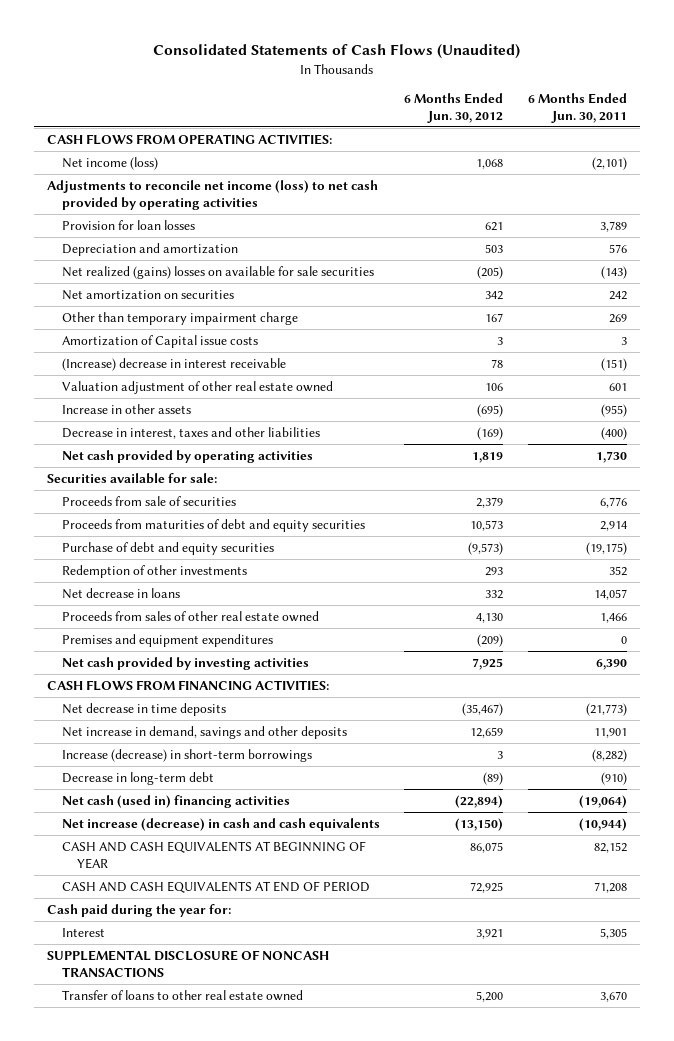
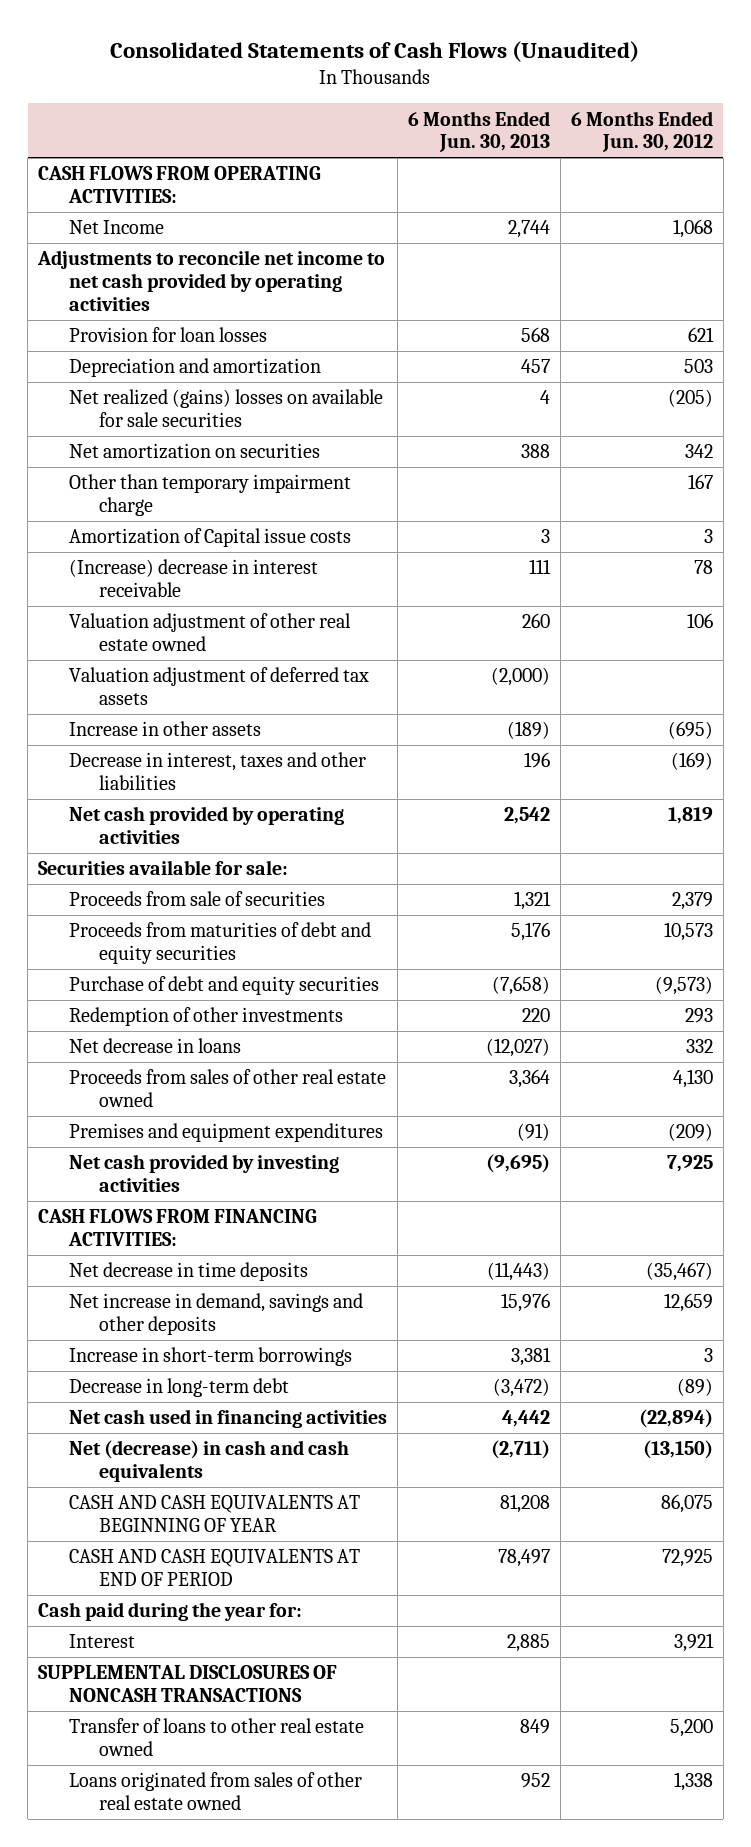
[528,93,628,123] 6 Months Ended Jun. 30, 2011 -> none
none -> [407,110,550,153] 6 Months Ended Jun. 30, 2013
[61,157,158,171] Net income (loss) -> [68,220,164,235] Net Income
[46,180,378,210] Adjustments to reconcile net income (loss) to net cash provided by operating activities -> [37,250,386,311] Adjustments to reconcile net income to net cash provided by operating activities
none -> [68,667,369,705] Valuation adjustment of deferred tax assets
[61,749,312,763] Increase (decrease) in short-term borrowings -> [68,1347,352,1367] Increase in short-term borrowings
[61,795,290,809] Net cash (used in) financing activities -> [68,1409,387,1429] Net cash used in financing activities
[61,818,380,832] Net increase (decrease) in cash and cash equivalents -> [68,1440,349,1482] Net (decrease) in cash and cash equivalents
[46,950,329,977] SUPPLEMENTAL DISCLOSURE OF NONCASH TRANSACTIONS -> [38,1665,338,1702] SUPPLEMENTAL DISCLOSURES OF NONCASH TRANSACTIONS
none -> [68,1772,362,1810] Loans originated from sales of other real estate owned

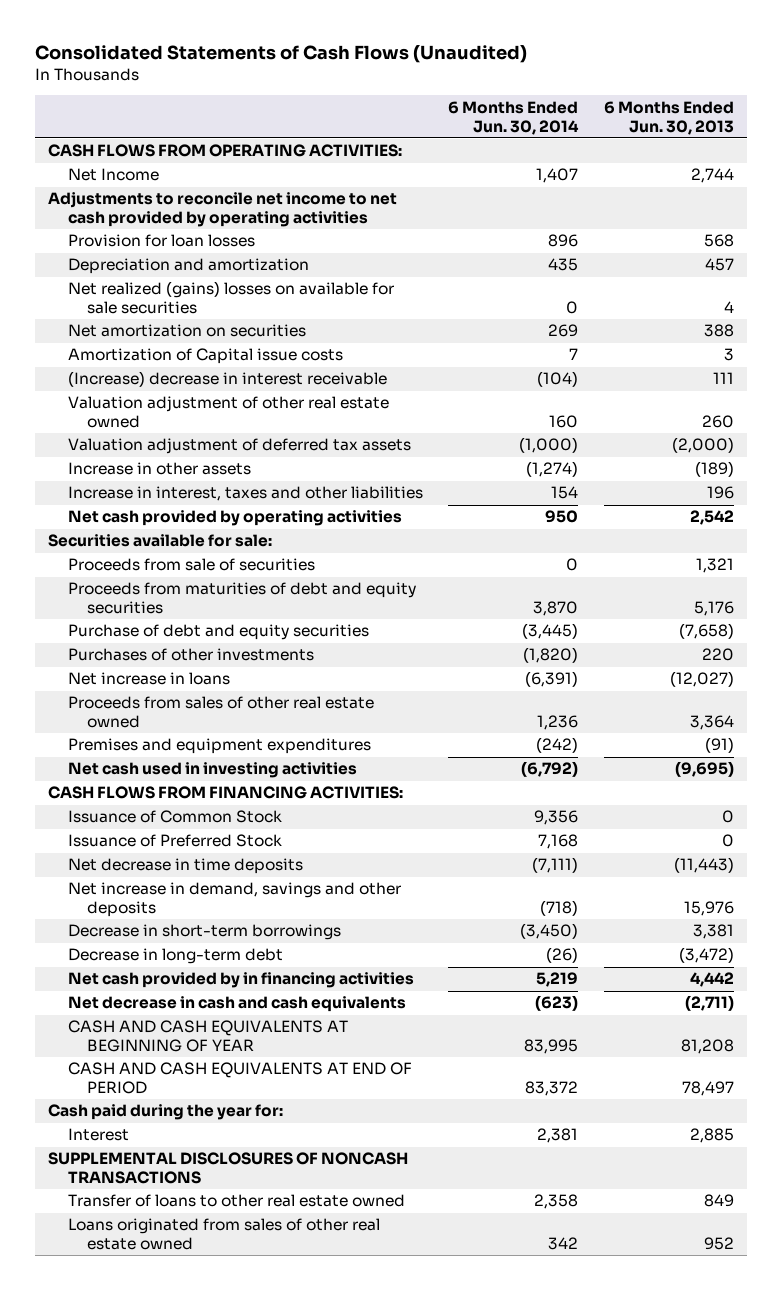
[570,110,713,153] 6 Months Ended Jun. 30, 2012 -> none
none -> [448,100,580,135] 6 Months Ended Jun. 30, 2014
[68,474,351,516] Other than temporary impairment charge -> none
[68,752,366,790] Decrease in interest, taxes and other liabilities -> [67,486,423,502] Increase in interest, taxes and other liabilities
[68,1007,343,1027] Redemption of other investments -> [67,648,314,662] Purchases of other investments
[68,1038,241,1054] Net decrease in loans -> [67,672,230,686] Net increase in loans
[68,1154,339,1192] Net cash provided by investing activities -> [67,762,357,779] Net cash used in investing activities
none -> [67,810,282,824] Issuance of Common Stock
none -> [67,834,282,848] Issuance of Preferred Stock
[68,1347,352,1367] Increase in short-term borrowings -> [67,924,341,941] Decrease in short-term borrowings
[68,1409,387,1429] Net cash used in financing activities -> [67,972,414,989] Net cash provided by in financing activities
[68,1440,349,1482] Net (decrease) in cash and cash equivalents -> [67,996,406,1013] Net decrease in cash and cash equivalents

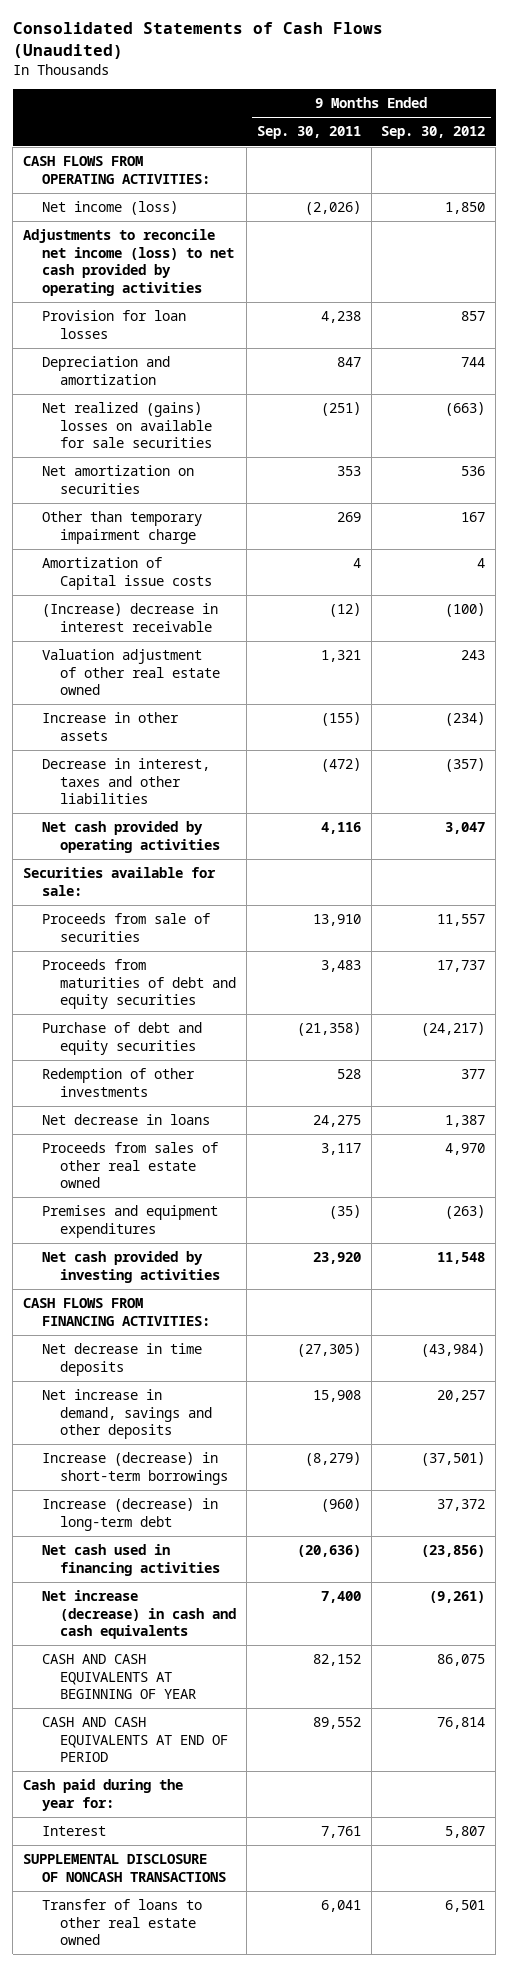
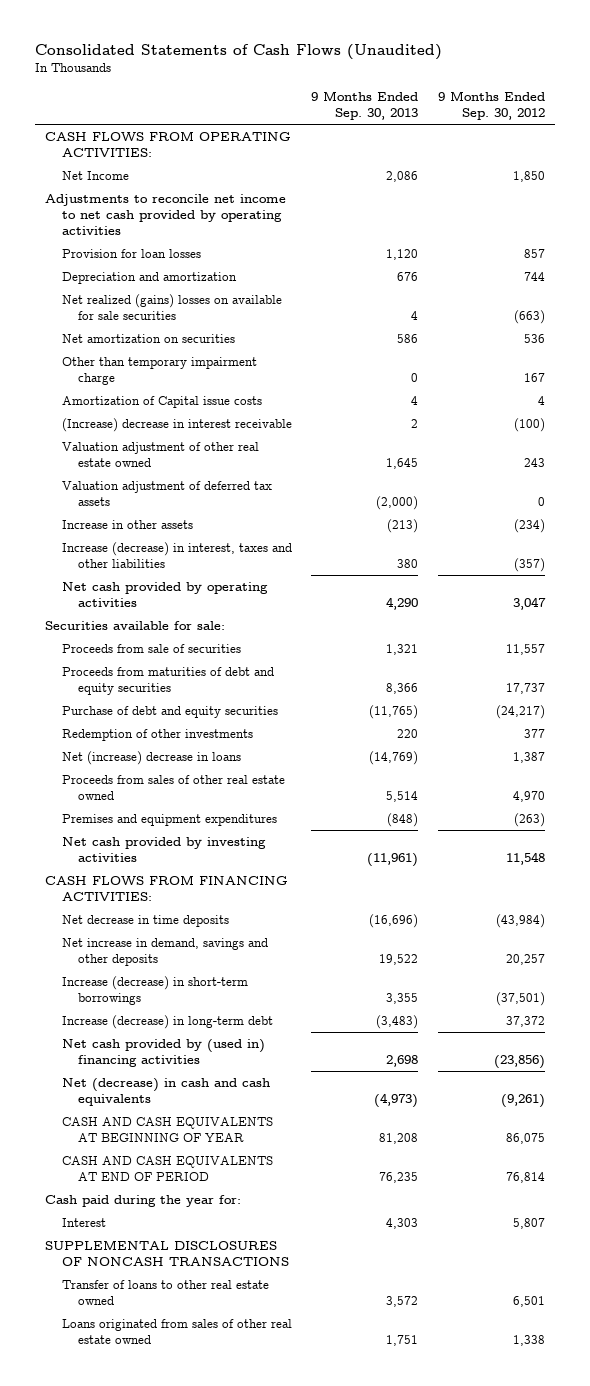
[256,126,361,140] Sep. 30, 2011 -> none
none -> [311,91,419,121] 9 Months Ended Sep. 30, 2013
[41,201,178,216] Net income (loss) -> [61,170,129,180] Net Income
[22,229,234,296] Adjustments to reconcile net income (loss) to net cash provided by operating activities -> [44,193,286,235] Adjustments to reconcile net income to net cash provided by operating activities
none -> [61,480,272,506] Valuation adjustment of deferred tax assets
[41,758,210,805] Decrease in interest, taxes and other liabilities -> [61,541,292,568] Increase (decrease) in interest, taxes and other liabilities
[41,1114,210,1126] Net decrease in loans -> [61,750,241,765] Net (increase) decrease in loans
[41,1544,221,1576] Net cash used in financing activities -> [61,1038,265,1067] Net cash provided by (used in) financing activities
[41,1590,237,1640] Net increase (decrease) in cash and cash equivalents -> [61,1077,270,1106] Net (decrease) in cash and cash equivalents
[22,1854,226,1882] SUPPLEMENTAL DISCLOSURE OF NONCASH TRANSACTIONS -> [44,1239,289,1266] SUPPLEMENTAL DISCLOSURES OF NONCASH TRANSACTIONS
none -> [61,1318,292,1344] Loans originated from sales of other real estate owned

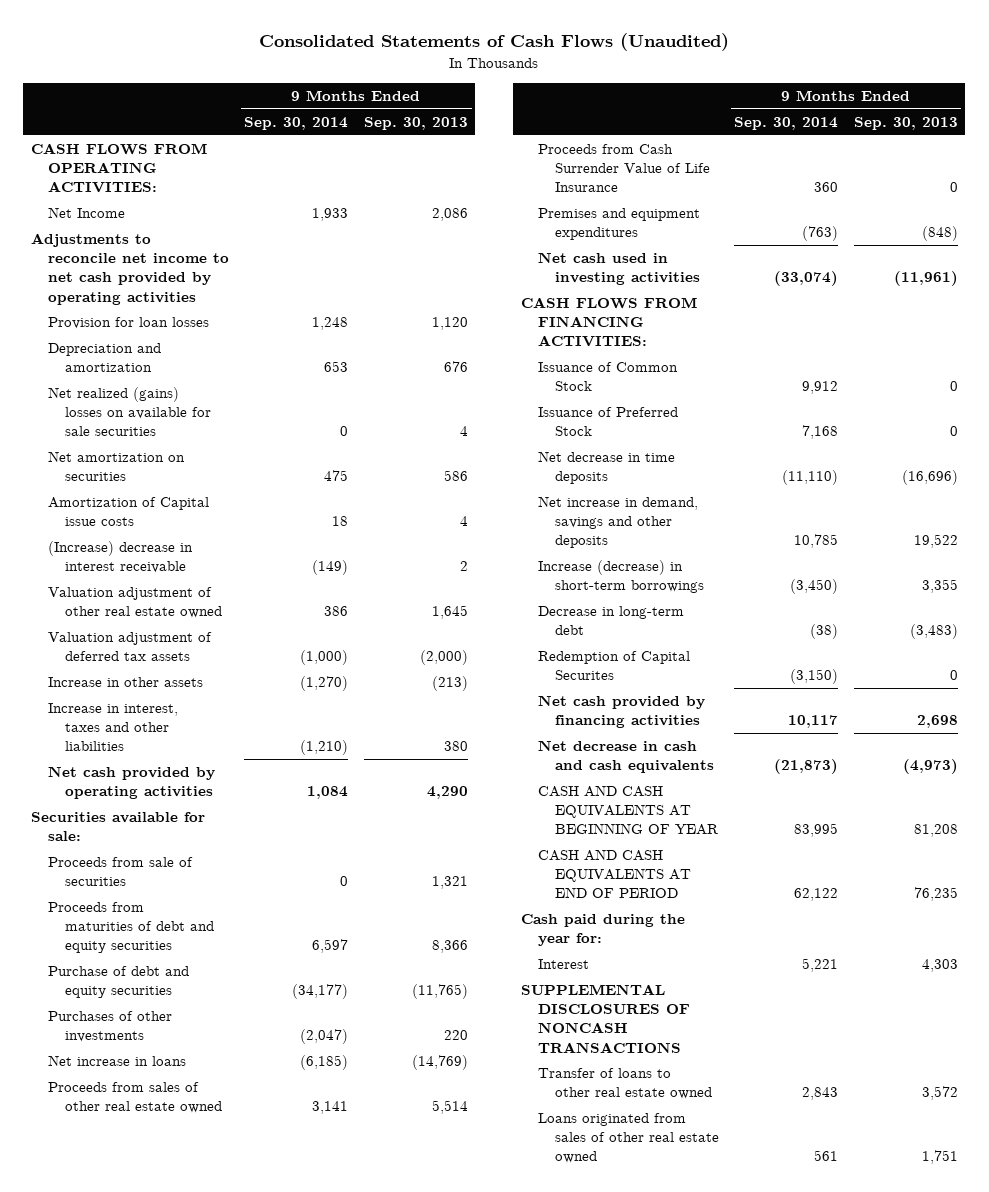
[438,91,546,121] 9 Months Ended Sep. 30, 2012 -> none
none -> [244,116,349,130] Sep. 30, 2014
[61,356,257,385] Other than temporary impairment charge -> none
[61,541,292,568] Increase (decrease) in interest, taxes and other liabilities -> [48,703,179,752] Increase in interest, taxes and other liabilities
[61,728,253,741] Redemption of other investments -> [48,1011,173,1043] Purchases of other investments
[61,750,241,765] Net (increase) decrease in loans -> [48,1055,187,1067] Net increase in loans
none -> [538,144,711,193] Proceeds from Cash Surrender Value of Life Insurance
[61,836,266,862] Net cash provided by investing activities -> [538,252,701,286] Net cash used in investing activities
none -> [538,362,679,392] Issuance of Common Stock
none -> [538,407,679,437] Issuance of Preferred Stock
[61,1014,273,1029] Increase (decrease) in long-term debt -> [538,606,685,636] Decrease in long-term debt
none -> [538,651,691,681] Redemption of Capital Securites
[61,1038,265,1067] Net cash provided by (used in) financing activities -> [538,695,706,729] Net cash provided by financing activities
[61,1077,270,1106] Net (decrease) in cash and cash equivalents -> [538,740,715,774] Net decrease in cash and cash equivalents

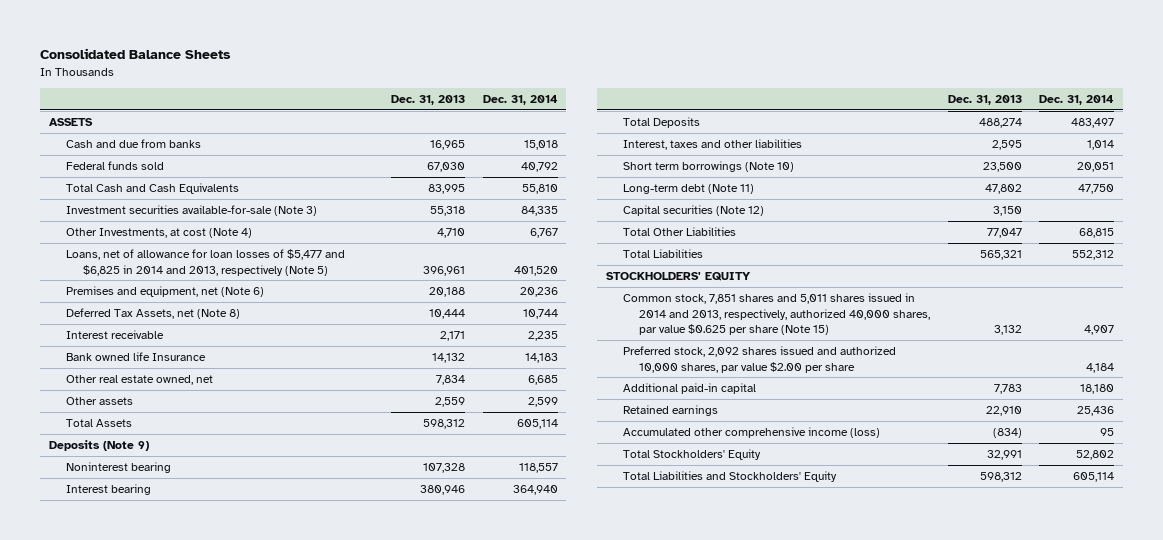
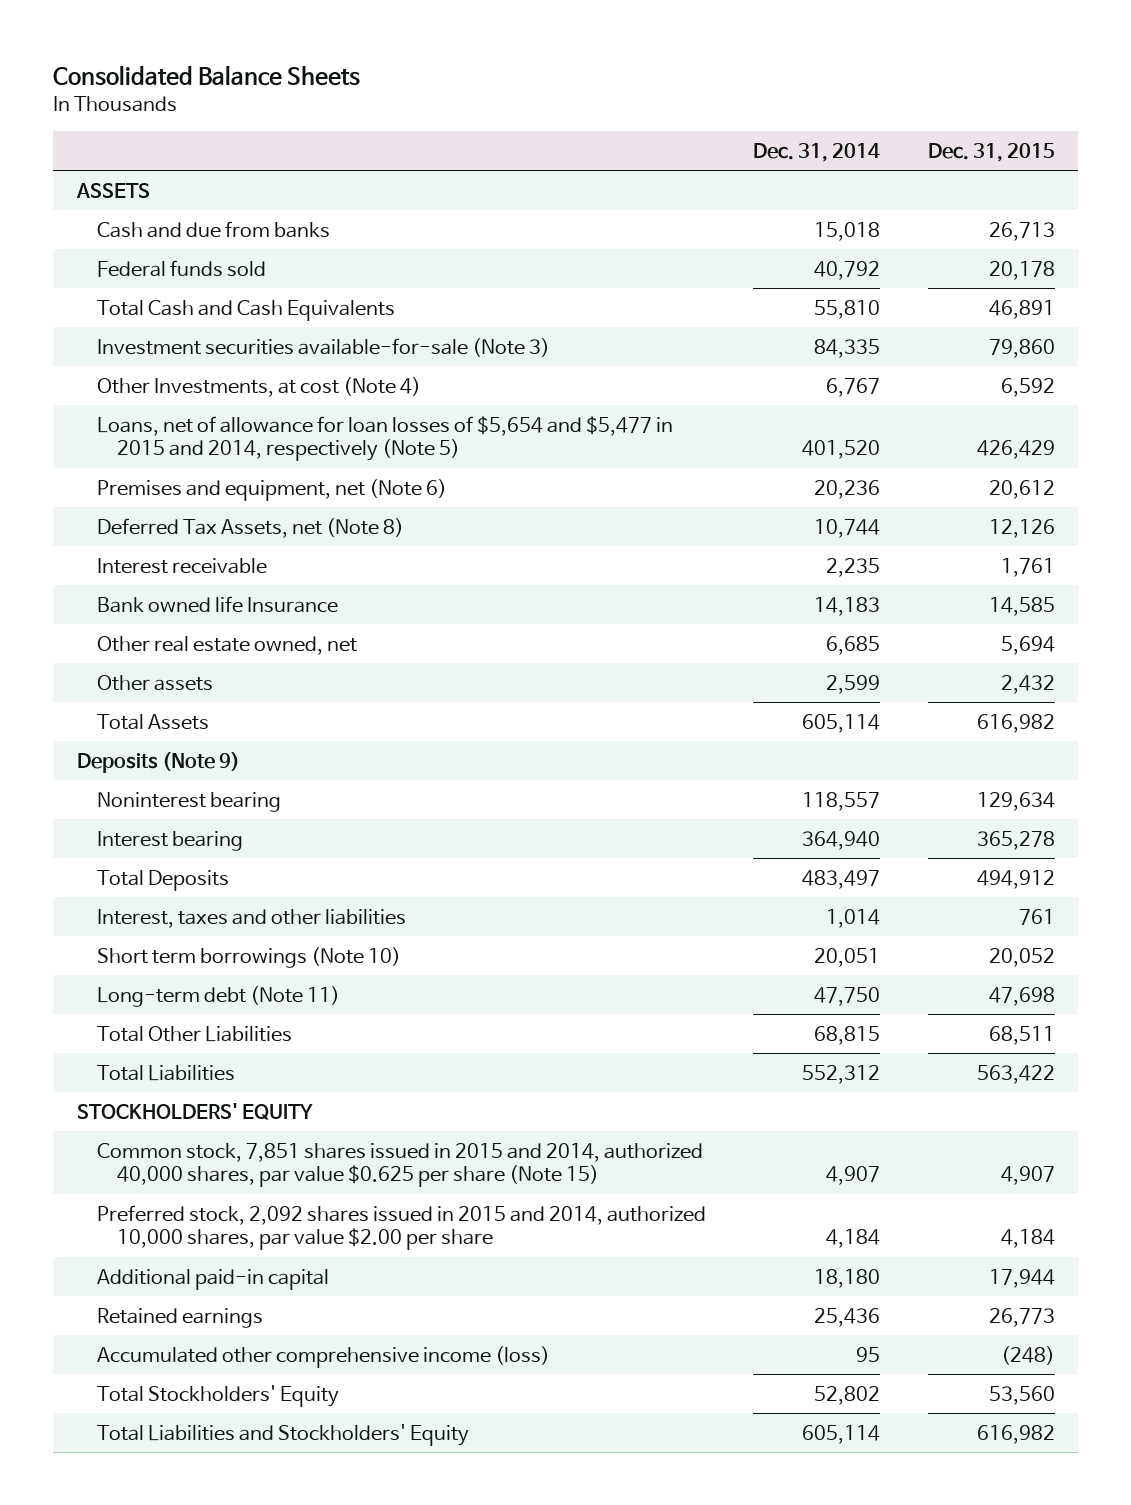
[391,94,466,105] Dec. 31, 2013 -> none
none -> [927,142,1055,162] Dec. 31, 2015
[65,248,345,276] Loans, net of allowance for loan losses of $5,477 and $6,825 in 2014 and 2013, respectively (Note 5) -> [96,415,673,462] Loans, net of allowance for loan losses of $5,654 and $5,477 in 2015 and 2014, respectively (Note 5)
[622,204,764,216] Capital securities (Note 12) -> none
[622,292,931,336] Common stock, 7,851 shares and 5,011 shares issued in 2014 and 2013, respectively, authorized 40,000 shares, par value $0.625 per share (Note 15) -> [96,1142,703,1188] Common stock, 7,851 shares issued in 2015 and 2014, authorized 40,000 shares, par value $0.625 per share (Note 15)
[622,345,896,373] Preferred stock, 2,092 shares issued and authorized 10,000 shares, par value $2.00 per share -> [96,1204,706,1251] Preferred stock, 2,092 shares issued in 2015 and 2014, authorized 10,000 shares, par value $2.00 per share

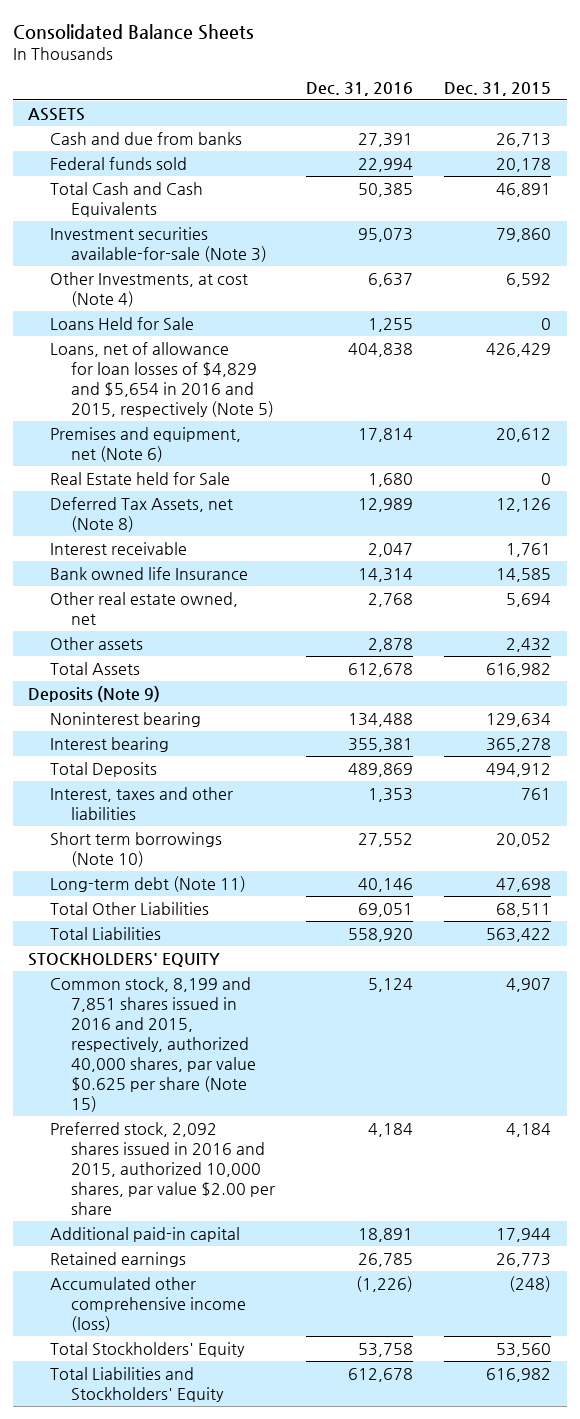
[753,142,881,162] Dec. 31, 2014 -> none
none -> [306,81,414,96] Dec. 31, 2016
none -> [49,316,194,330] Loans Held for Sale
[96,415,673,462] Loans, net of allowance for loan losses of $5,654 and $5,477 in 2015 and 2014, respectively (Note 5) -> [49,341,275,418] Loans, net of allowance for loan losses of $4,829 and $5,654 in 2016 and 2015, respectively (Note 5)
none -> [49,471,230,485] Real Estate held for Sale
[96,1142,703,1188] Common stock, 7,851 shares issued in 2015 and 2014, authorized 40,000 shares, par value $0.625 per share (Note 15) -> [49,976,257,1113] Common stock, 8,199 and 7,851 shares issued in 2016 and 2015, respectively, authorized 40,000 shares, par value $0.625 per share (Note 15)
[96,1204,706,1251] Preferred stock, 2,092 shares issued in 2015 and 2014, authorized 10,000 shares, par value $2.00 per share -> [49,1121,276,1216] Preferred stock, 2,092 shares issued in 2016 and 2015, authorized 10,000 shares, par value $2.00 per share

